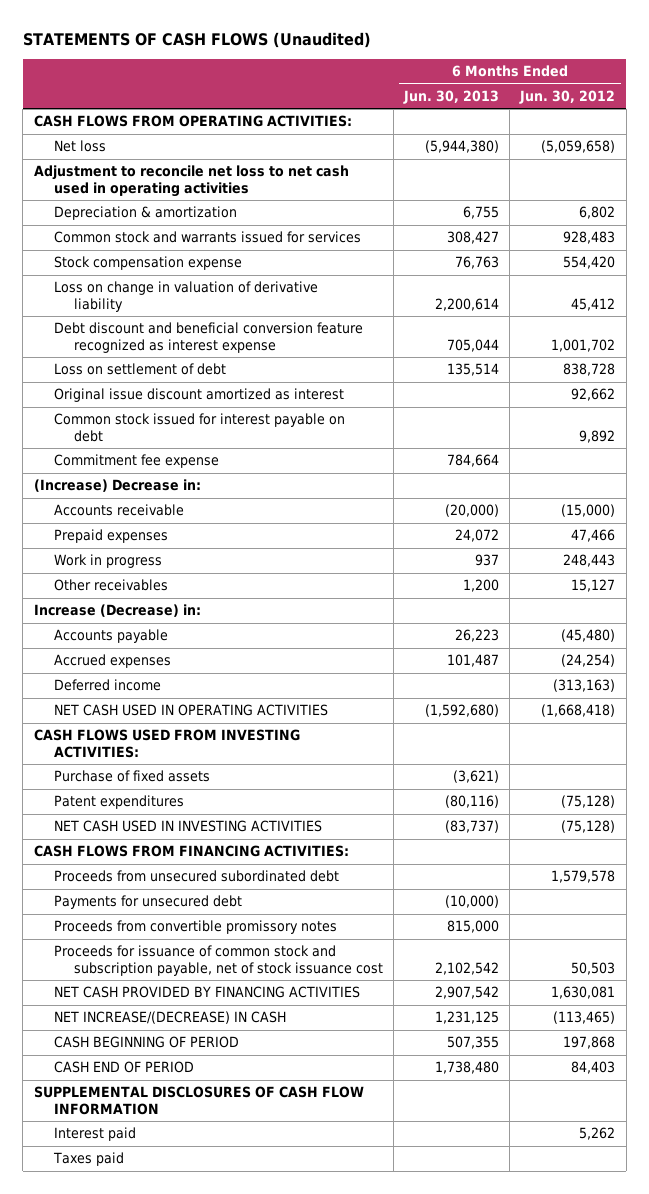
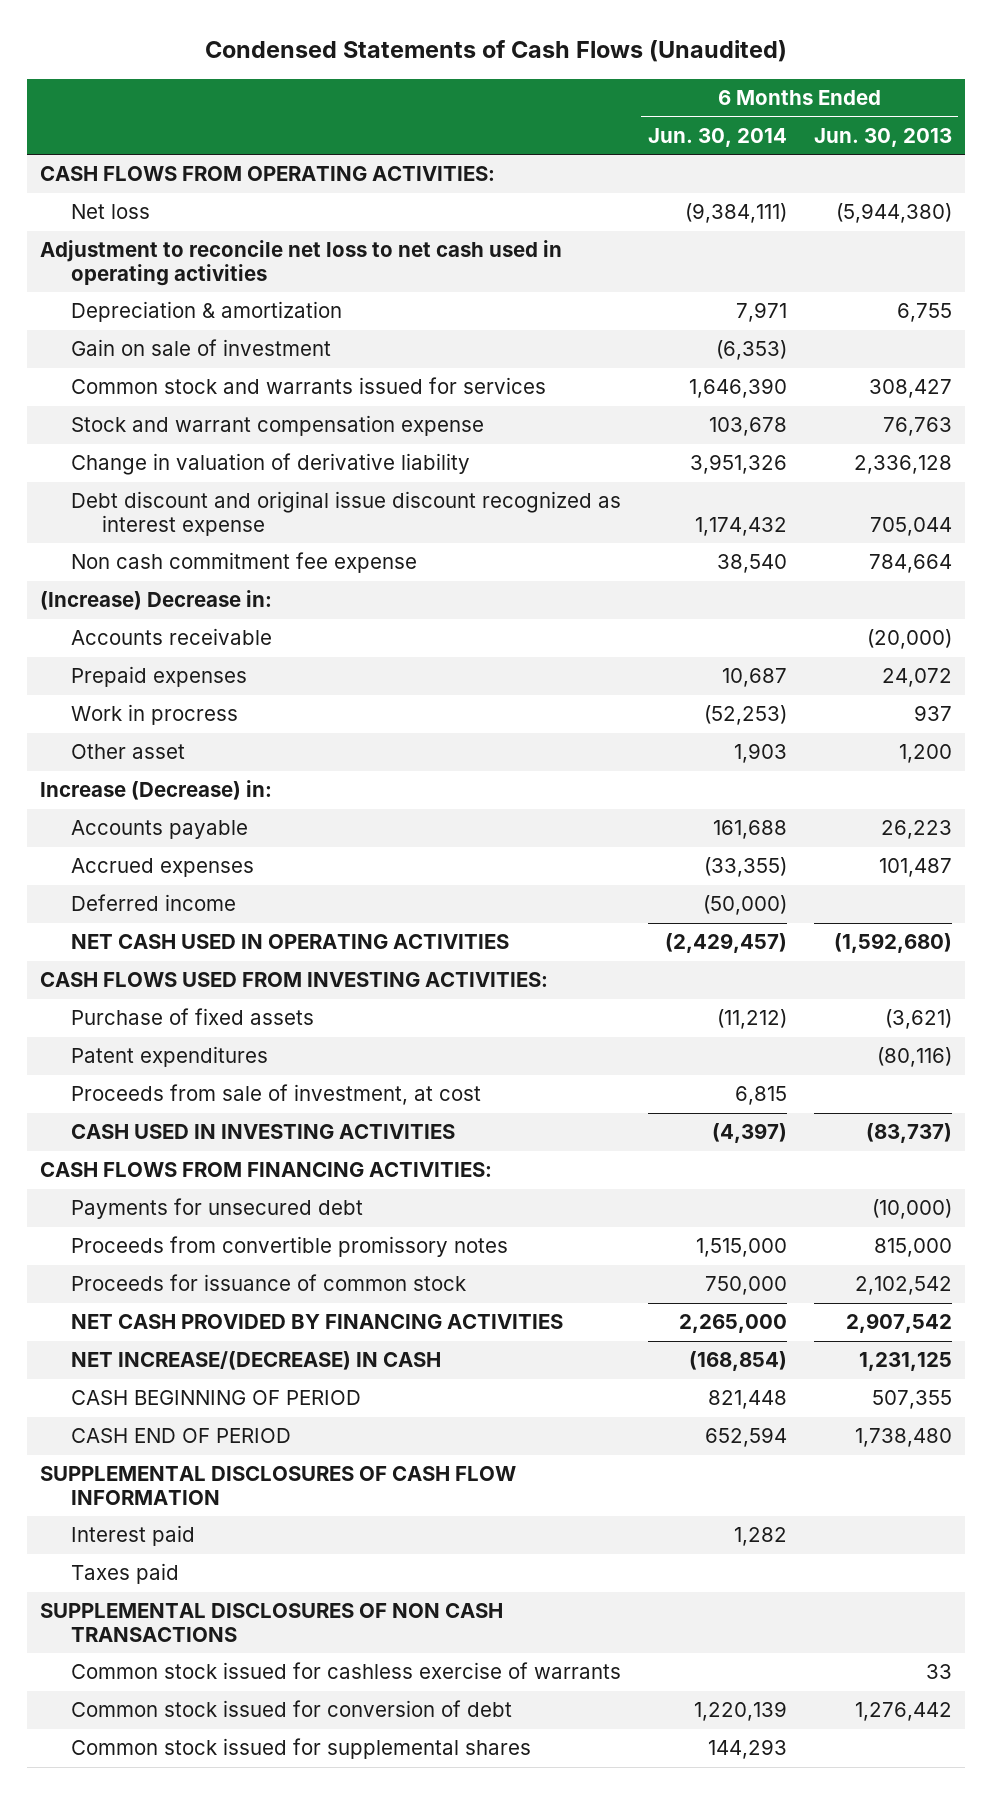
[22,31,371,48] STATEMENTS OF CASH FLOWS (Unaudited) -> [204,40,787,63] Condensed Statements of Cash Flows (Unaudited)
[519,90,616,105] Jun. 30, 2012 -> none
none -> [647,127,787,147] Jun. 30, 2014
none -> [70,339,331,357] Gain on sale of investment
[53,363,226,376] Loss on settlement of debt -> none
[53,388,344,403] Original issue discount amortized as interest -> none
[53,413,345,443] Common stock issued for interest payable on debt -> none
[53,256,242,271] Stock compensation expense -> [70,415,484,437] Stock and warrant compensation expense
[53,281,318,313] Loss on change in valuation of derivative liability -> [70,453,470,476] Change in valuation of derivative liability
[435,298,500,312] 2,200,614 -> [853,455,952,475] 2,336,128
[53,322,363,354] Debt discount and beneficial conversion feature recognized as interest expense -> [70,491,621,537] Debt discount and original issue discount recognized as interest expense
[53,454,219,469] Commitment fee expense -> [70,552,417,574] Non cash commitment fee expense
[53,579,168,592] Other receivables -> none
[53,554,162,569] Work in progress -> [70,704,238,726] Work in procress
none -> [70,744,185,760] Other asset
none -> [70,1084,481,1106] Proceeds from sale of investment, at cost
[53,820,322,833] NET CASH USED IN INVESTING ACTIVITIES -> [70,1124,455,1140] CASH USED IN INVESTING ACTIVITIES
[53,870,339,883] Proceeds from unsecured subordinated debt -> none
[53,945,383,977] Proceeds for issuance of common stock and subscription payable, net of stock issuance cost -> [70,1274,466,1292] Proceeds for issuance of common stock
none -> [40,1603,504,1643] SUPPLEMENTAL DISCLOSURES OF NON CASH TRANSACTIONS
none -> [70,1662,621,1680] Common stock issued for cashless exercise of warrants
none -> [70,1700,512,1718] Common stock issued for conversion of debt
none -> [70,1738,531,1760] Common stock issued for supplemental shares

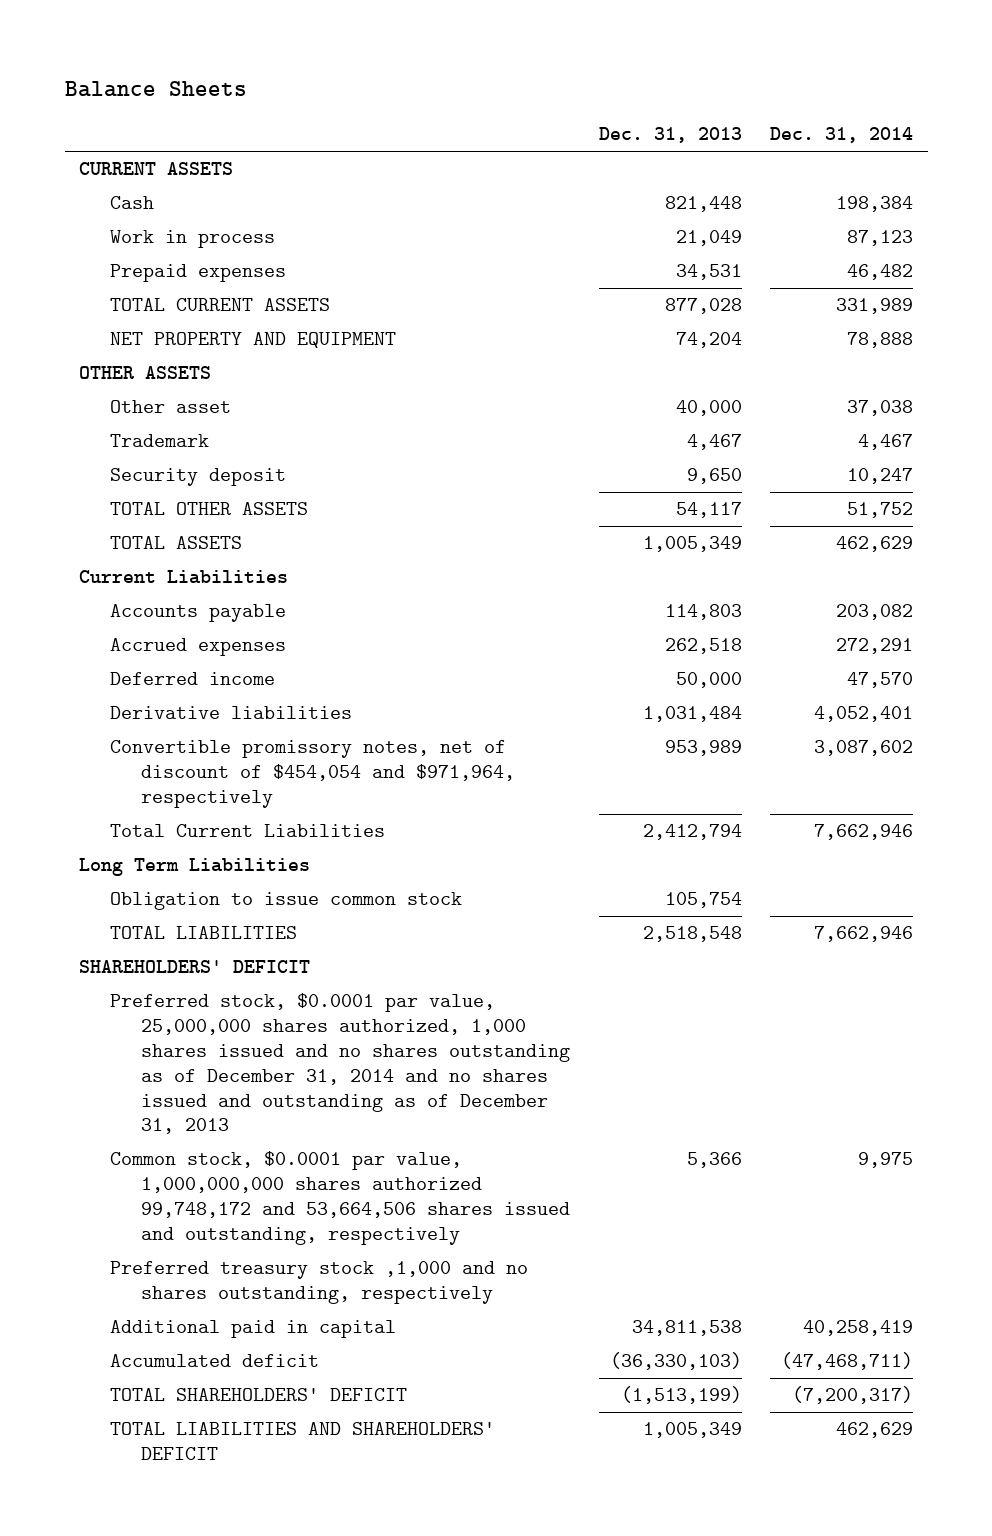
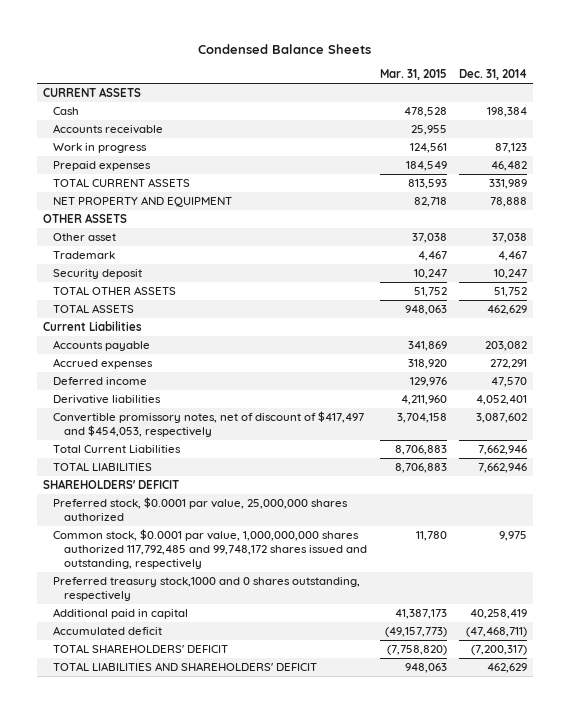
[64,81,247,98] Balance Sheets -> [198,44,372,55] Condensed Balance Sheets
[598,127,742,144] Dec. 31, 2013 -> none
none -> [379,69,447,81] Mar. 31, 2015
none -> [53,124,164,135] Accounts receivable
[109,230,275,249] Work in process -> [53,143,148,154] Work in progress
[109,740,515,808] Convertible promissory notes, net of discount of $454,054 and $971,964, respectively -> [53,411,365,437] Convertible promissory notes, net of discount of $417,497 and $454,053, respectively
[79,858,311,877] Long Term Liabilities -> none
[109,892,462,911] Obligation to issue common stock -> none
[109,993,570,1135] Preferred stock, $0.0001 par value, 25,000,000 shares authorized, 1,000 shares issued and no shares outstanding as of December 31, 2014 and no shares issued and outstanding as of December 31, 2013 -> [53,497,349,521] Preferred stock, $0.0001 par value, 25,000,000 shares authorized
[109,1151,570,1245] Common stock, $0.0001 par value, 1,000,000,000 shares authorized 99,748,172 and 53,664,506 shares issued and outstanding, respectively -> [53,529,368,569] Common stock, $0.0001 par value, 1,000,000,000 shares authorized 117,792,485 and 99,748,172 shares issued and outstanding, respectively
[109,1261,528,1305] Preferred treasury stock ,1,000 and no shares outstanding, respectively -> [53,577,361,601] Preferred treasury stock,1000 and 0 shares outstanding, respectively

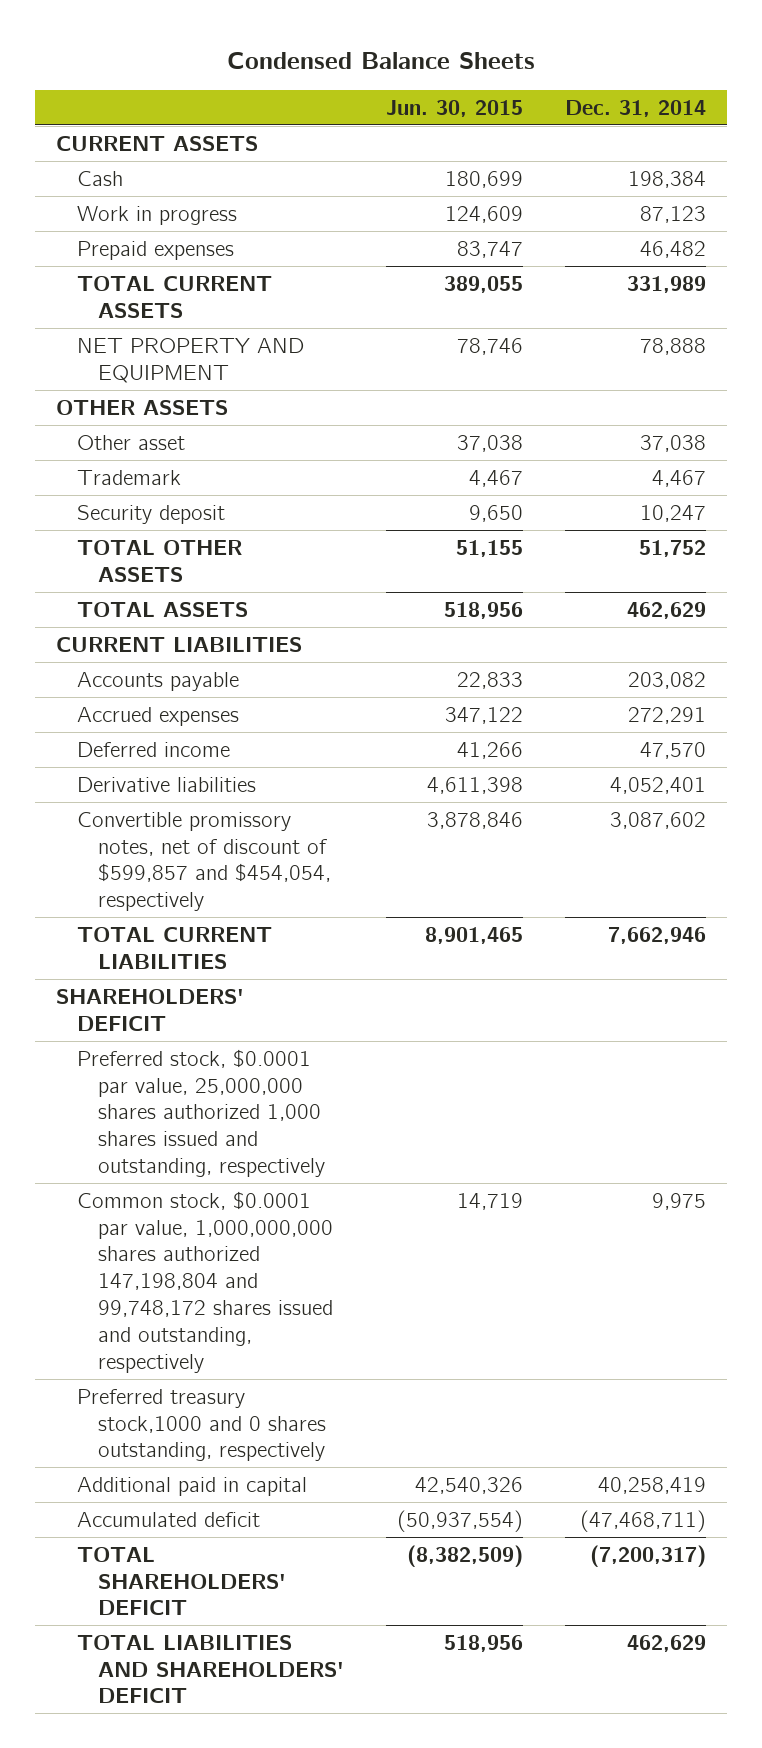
[379,69,447,81] Mar. 31, 2015 -> none
none -> [385,99,523,117] Jun. 30, 2015
[53,124,164,135] Accounts receivable -> none
[42,321,142,332] Current Liabilities -> [56,636,303,652] CURRENT LIABILITIES
[53,462,153,472] TOTAL LIABILITIES -> none
[53,411,365,437] Convertible promissory notes, net of discount of $417,497 and $454,053, respectively -> [77,811,331,912] Convertible promissory notes, net of discount of $599,857 and $454,054, respectively
[53,445,182,454] Total Current Liabilities -> [77,926,273,969] TOTAL CURRENT LIABILITIES
[53,497,349,521] Preferred stock, $0.0001 par value, 25,000,000 shares authorized -> [77,1048,325,1178] Preferred stock, $0.0001 par value, 25,000,000 shares authorized 1,000 shares issued and outstanding, respectively
[53,529,368,569] Common stock, $0.0001 par value, 1,000,000,000 shares authorized 117,792,485 and 99,748,172 shares issued and outstanding, respectively -> [77,1190,333,1373] Common stock, $0.0001 par value, 1,000,000,000 shares authorized 147,198,804 and 99,748,172 shares issued and outstanding, respectively

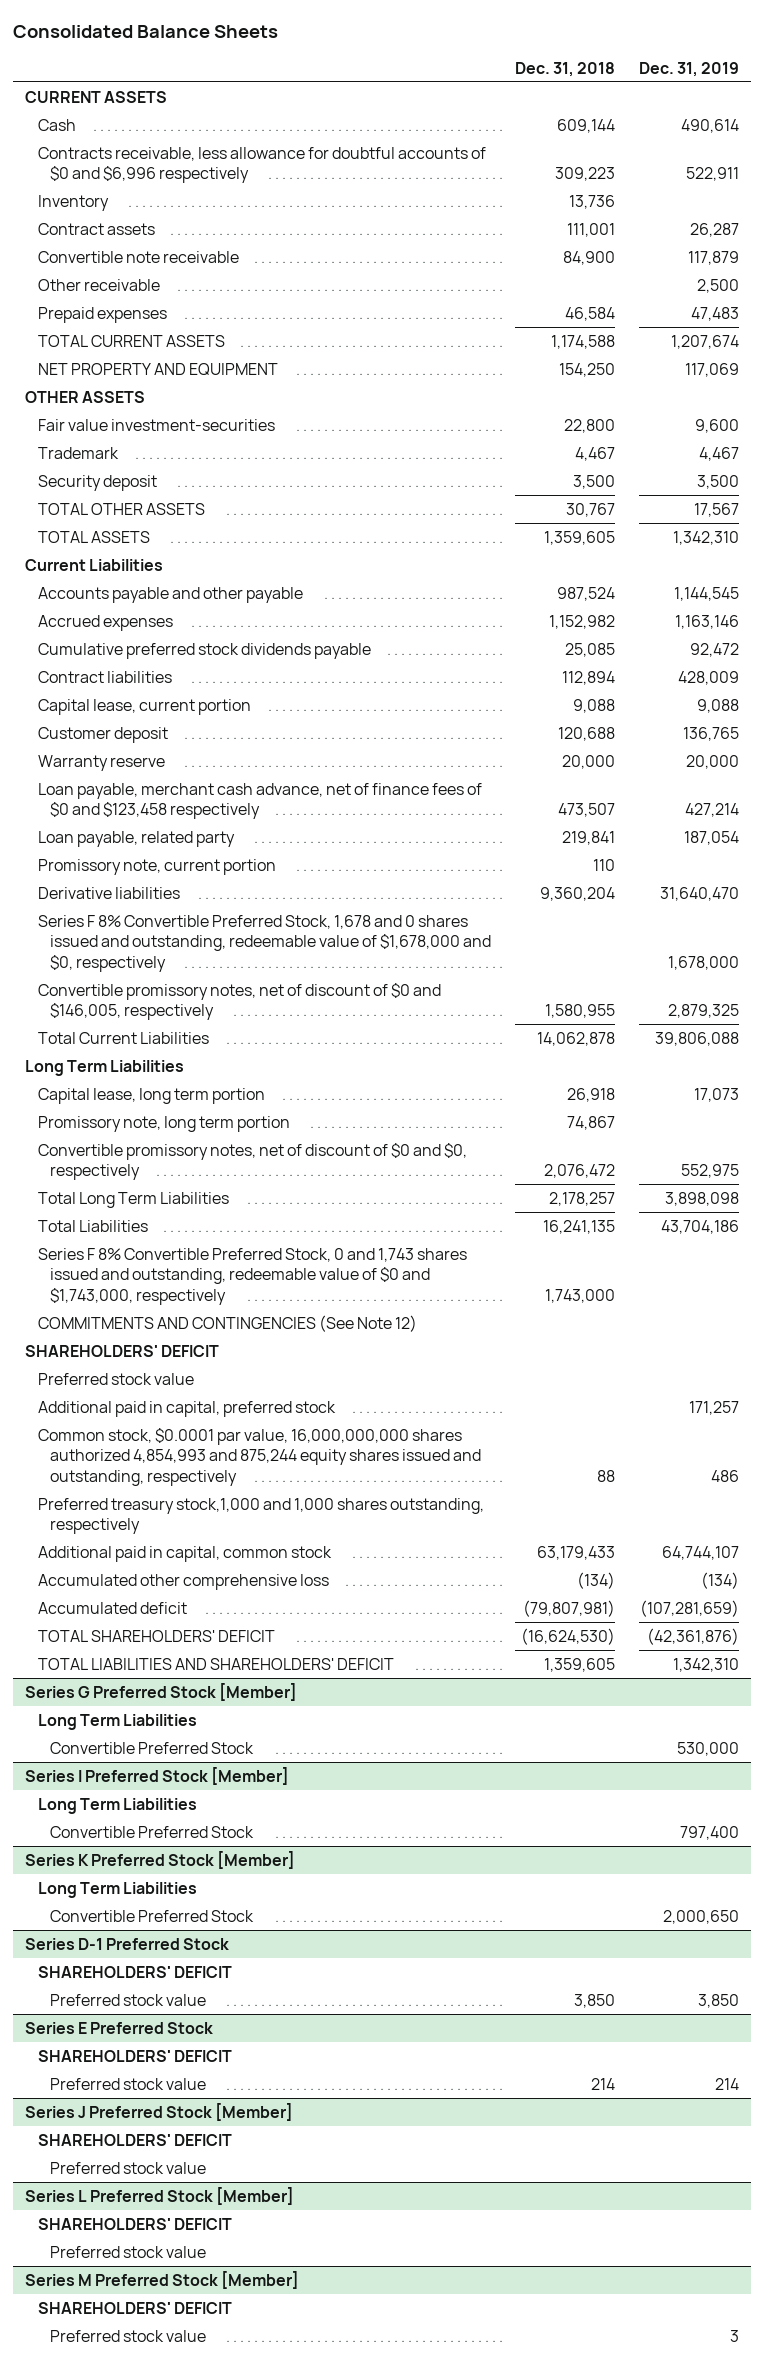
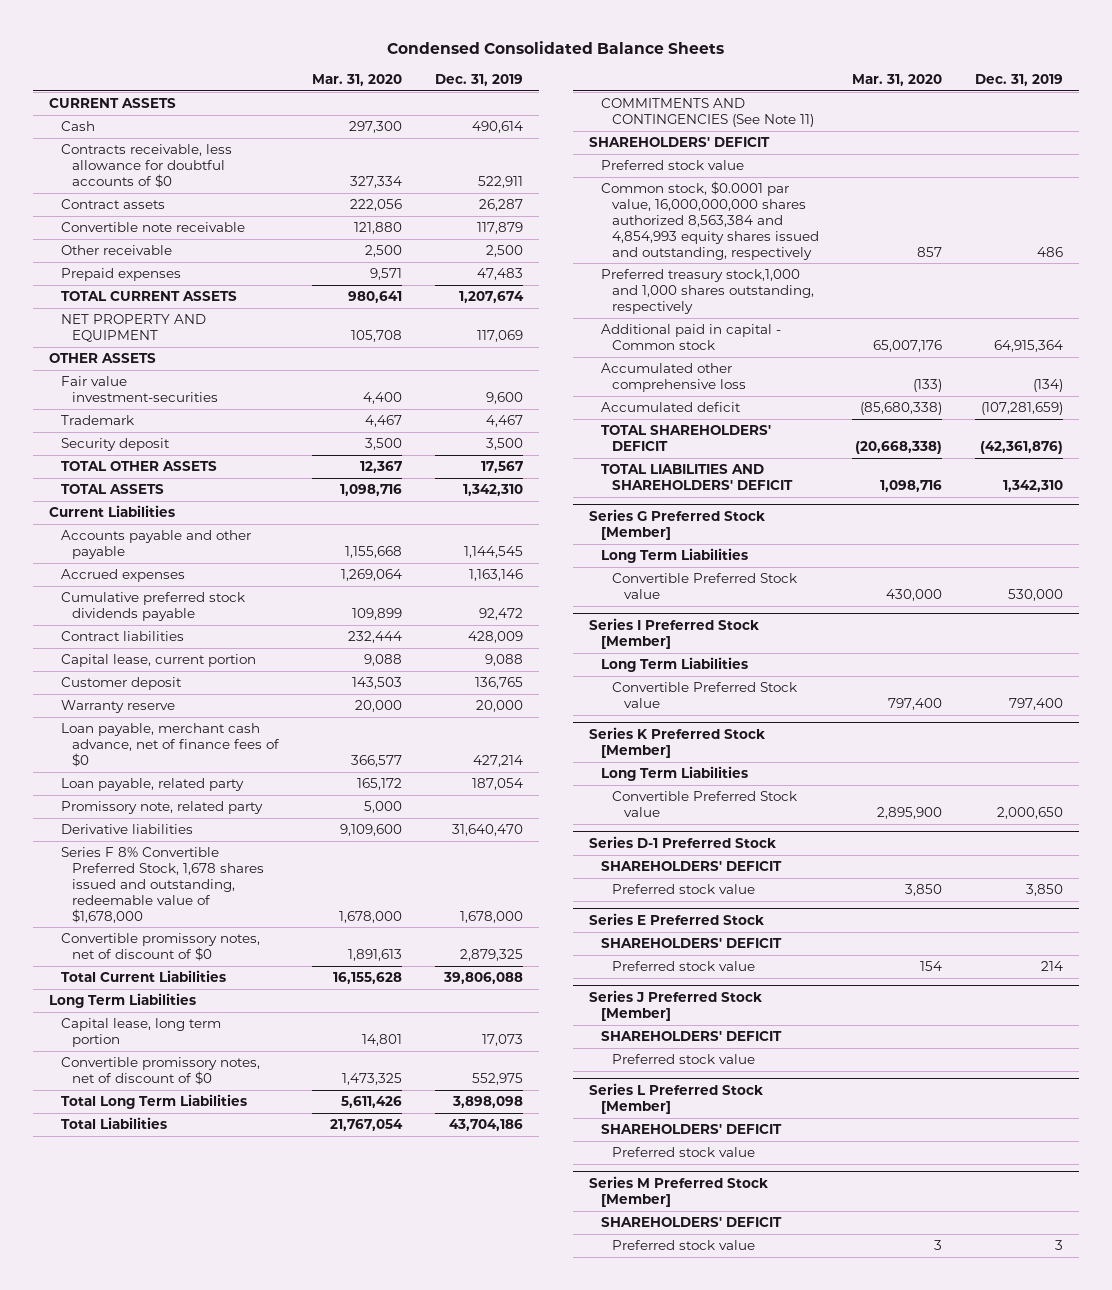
[13,24,279,38] Consolidated Balance Sheets -> [387,40,725,54] Condensed Consolidated Balance Sheets
[515,61,616,77] Dec. 31, 2018 -> none
none -> [312,73,403,86] Mar. 31, 2020
[37,194,109,211] Inventory -> none
[37,146,486,184] Contracts receivable, less allowance for doubtful accounts of $0 and $6,996 respectively -> [60,144,232,188] Contracts receivable, less allowance for doubtful accounts of $0
[37,782,482,820] Loan payable, merchant cash advance, net of finance fees of $0 and $123,458 respectively -> [60,723,281,767] Loan payable, merchant cash advance, net of finance fees of $0
[37,858,276,875] Promissory note, current portion -> none
none -> [60,801,263,815] Promissory note, related party
[37,914,492,972] Series F 8% Convertible Preferred Stock, 1,678 and 0 shares issued and outstanding, redeemable value of $1,678,000 and $0, respectively -> [60,847,265,923] Series F 8% Convertible Preferred Stock, 1,678 shares issued and outstanding, redeemable value of $1,678,000
[37,982,441,1021] Convertible promissory notes, net of discount of $0 and $146,005, respectively -> [60,933,260,962] Convertible promissory notes, net of discount of $0
[37,1115,290,1132] Promissory note, long term portion -> none
[37,1142,467,1181] Convertible promissory notes, net of discount of $0 and $0, respectively -> [60,1057,260,1086] Convertible promissory notes, net of discount of $0
[37,1247,467,1305] Series F 8% Convertible Preferred Stock, 0 and 1,743 shares issued and outstanding, redeemable value of $0 and $1,743,000, respectively -> none
[37,1314,417,1332] COMMITMENTS AND CONTINGENCIES (See Note 12) -> [600,98,815,128] COMMITMENTS AND CONTINGENCIES (See Note 11)
[37,1400,336,1417] Additional paid in capital, preferred stock -> none
[37,1427,482,1486] Common stock, $0.0001 par value, 16,000,000,000 shares authorized 4,854,993 and 875,244 equity shares issued and outstanding, respectively -> [600,181,820,260] Common stock, $0.0001 par value, 16,000,000,000 shares authorized 8,563,384 and 4,854,993 equity shares issued and outstanding, respectively
[37,1545,332,1562] Additional paid in capital, common stock -> [600,324,781,351] Additional paid in capital - Common stock
[662,1545,740,1560] 64,744,107 -> [993,340,1063,353] 64,915,364
[50,1741,255,1754] Convertible Preferred Stock -> [612,573,798,600] Convertible Preferred Stock value
[50,1825,255,1838] Convertible Preferred Stock -> [612,682,798,709] Convertible Preferred Stock value
[50,1909,255,1922] Convertible Preferred Stock -> [612,791,798,818] Convertible Preferred Stock value

